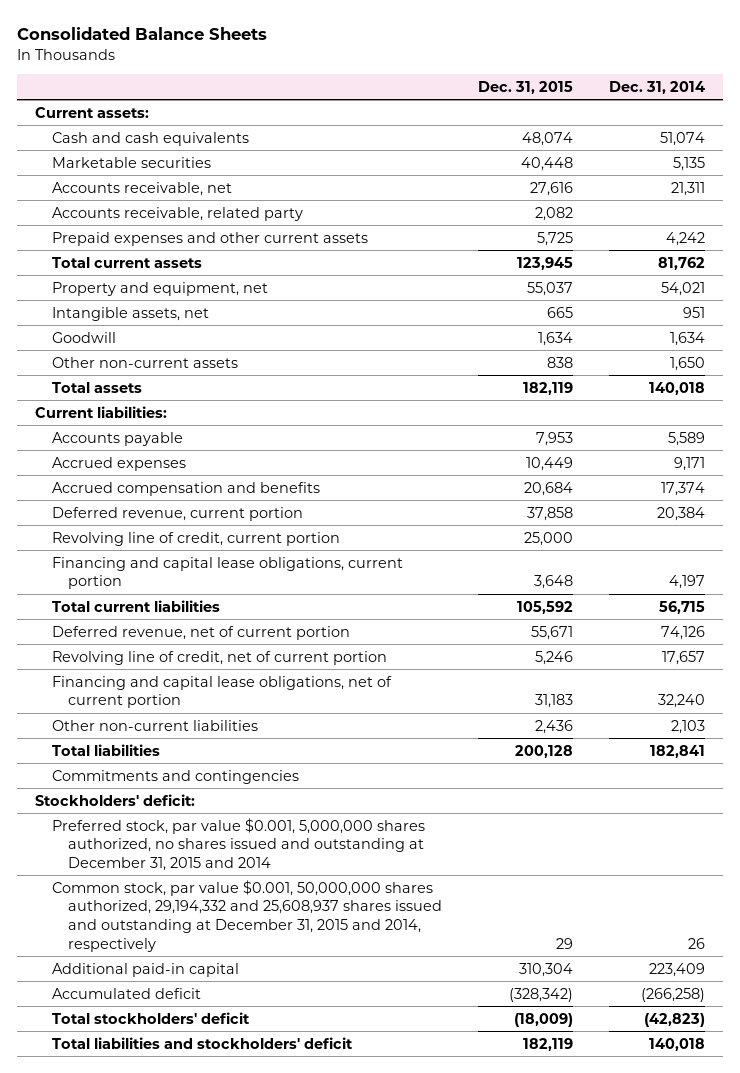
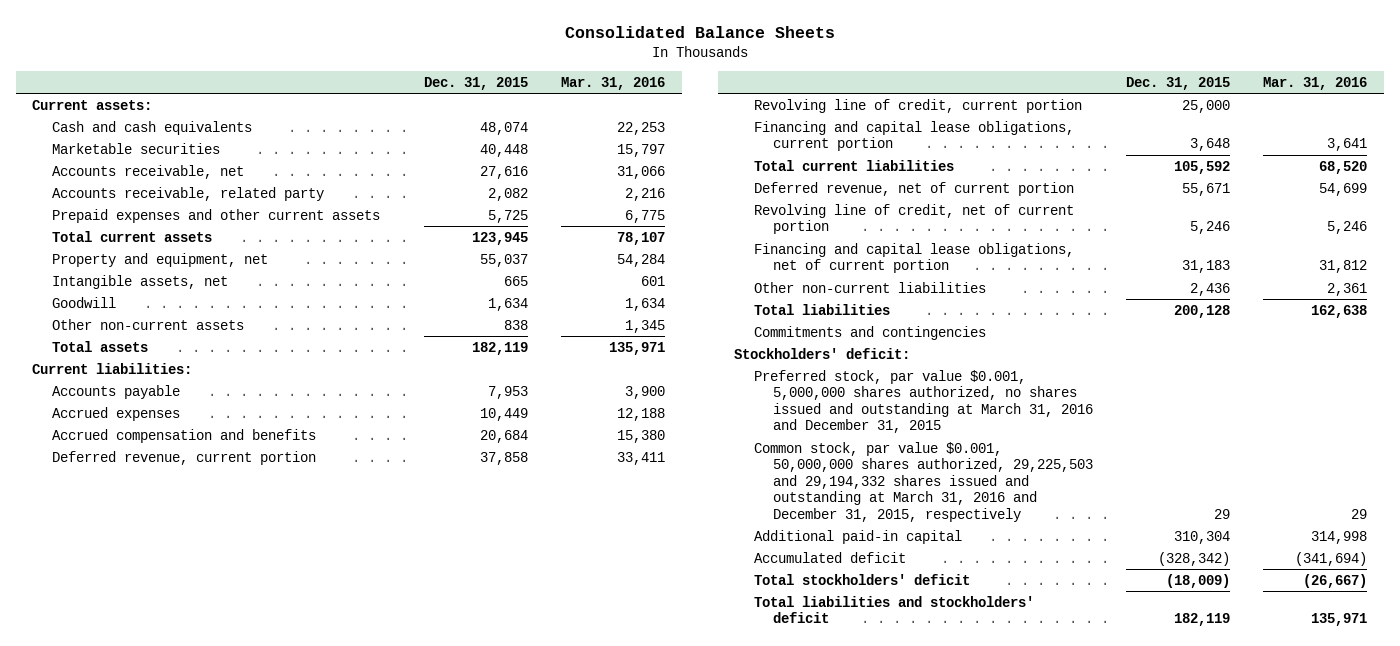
[608,80,705,94] Dec. 31, 2014 -> none
none -> [561,76,666,90] Mar. 31, 2016
[51,817,425,871] Preferred stock, par value $0.001, 5,000,000 shares authorized, no shares issued and outstanding at December 31, 2015 and 2014 -> [753,369,1093,434] Preferred stock, par value $0.001, 5,000,000 shares authorized, no shares issued and outstanding at March 31, 2016 and December 31, 2015
[51,879,443,952] Common stock, par value $0.001, 50,000,000 shares authorized, 29,194,332 and 25,608,937 shares issued and outstanding at December 31, 2015 and 2014, respectively -> [753,441,1093,522] Common stock, par value $0.001, 50,000,000 shares authorized, 29,225,503 and 29,194,332 shares issued and outstanding at March 31, 2016 and December 31, 2015, respectively

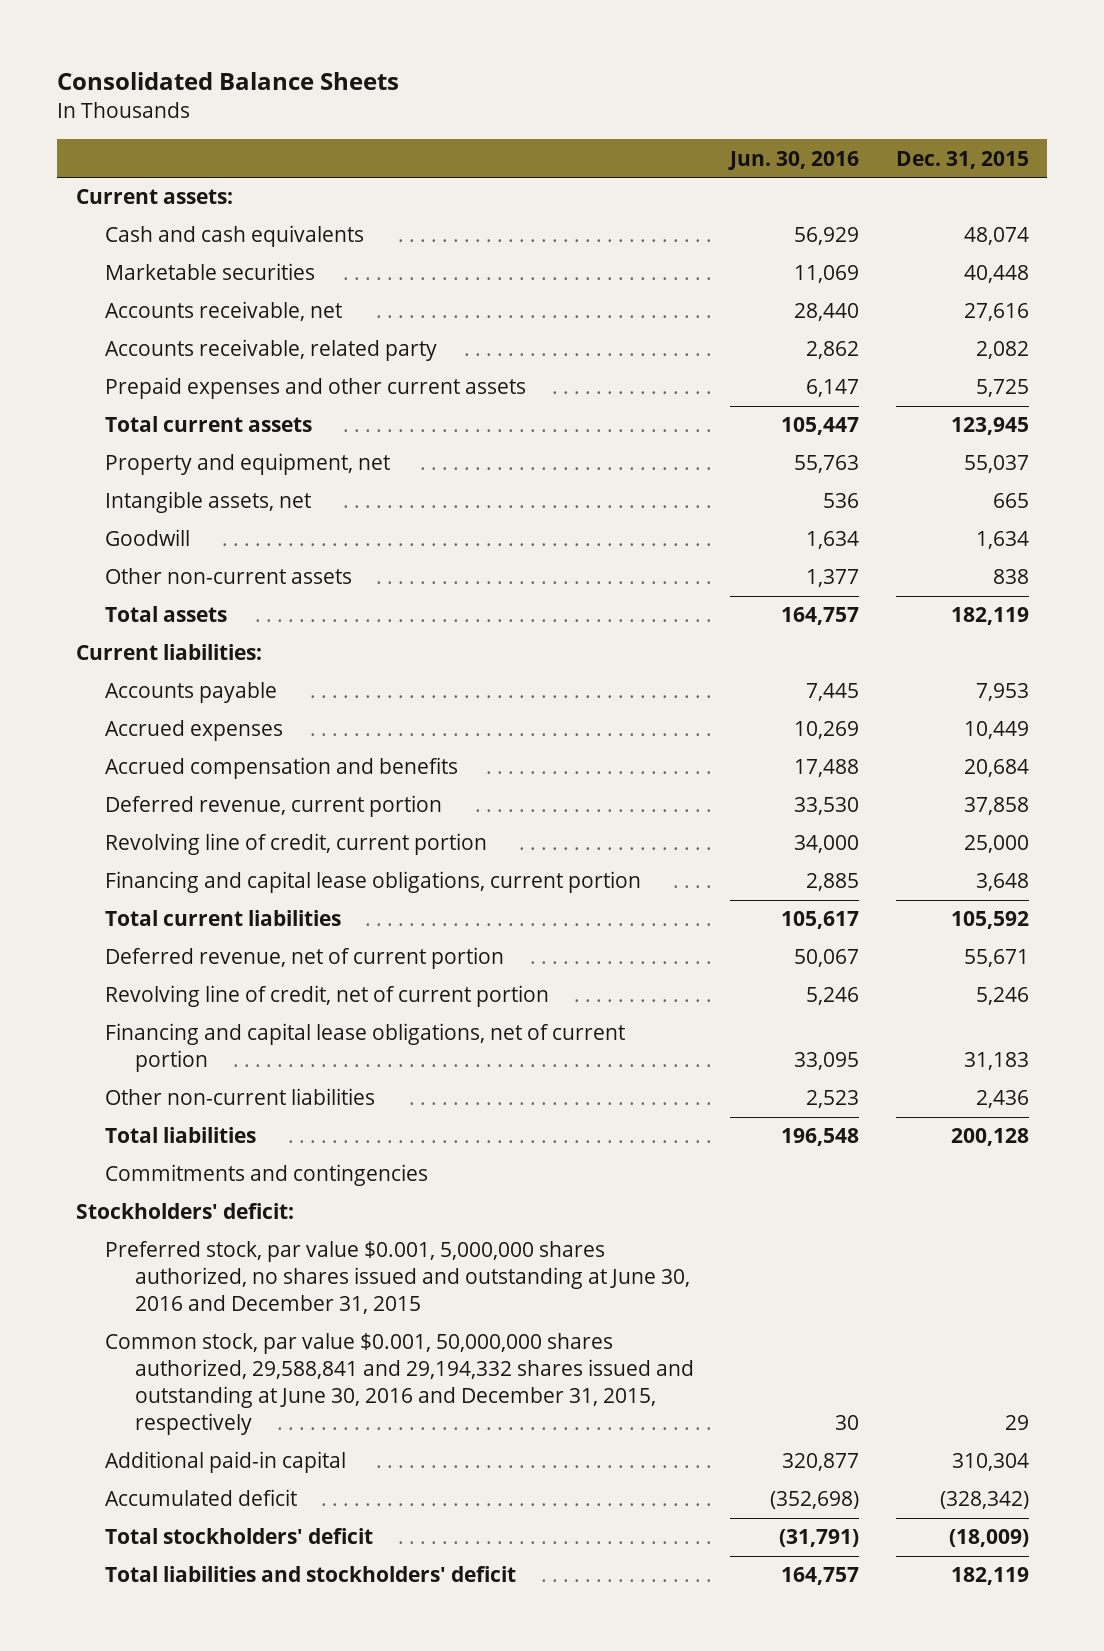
[561,76,666,90] Mar. 31, 2016 -> none
none -> [728,150,860,170] Jun. 30, 2016
[753,369,1093,434] Preferred stock, par value $0.001, 5,000,000 shares authorized, no shares issued and outstanding at March 31, 2016 and December 31, 2015 -> [105,1241,690,1315] Preferred stock, par value $0.001, 5,000,000 shares authorized, no shares issued and outstanding at June 30, 2016 and December 31, 2015
[753,441,1093,522] Common stock, par value $0.001, 50,000,000 shares authorized, 29,225,503 and 29,194,332 shares issued and outstanding at March 31, 2016 and December 31, 2015, respectively -> [105,1333,694,1436] Common stock, par value $0.001, 50,000,000 shares authorized, 29,588,841 and 29,194,332 shares issued and outstanding at June 30, 2016 and December 31, 2015, respectively

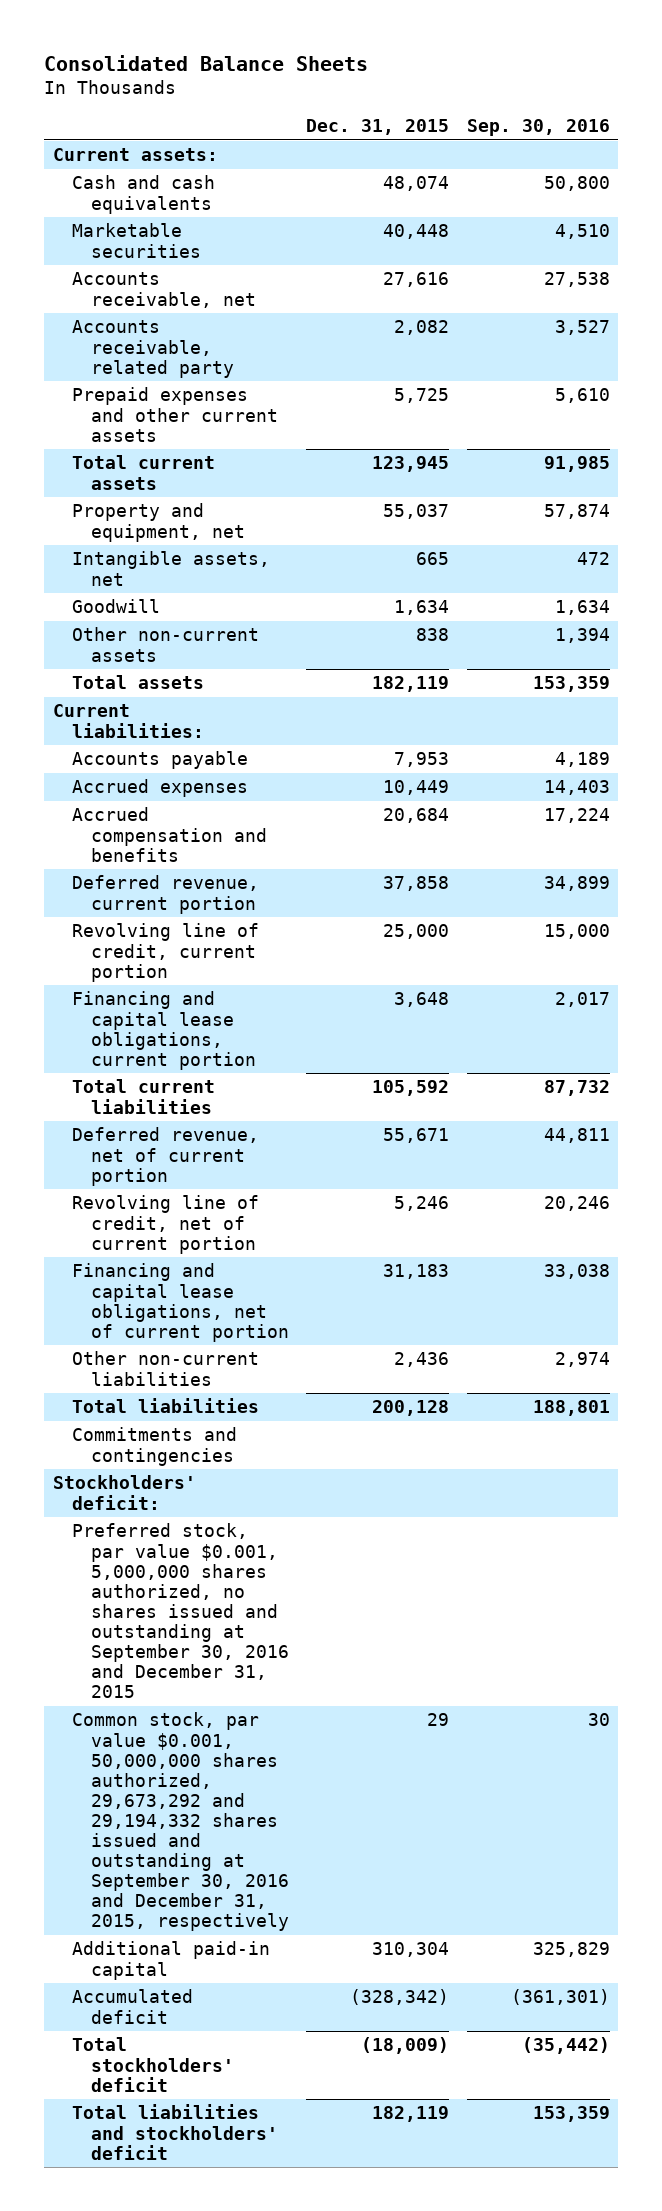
[728,150,860,170] Jun. 30, 2016 -> none
none -> [466,118,610,136] Sep. 30, 2016
[105,1241,690,1315] Preferred stock, par value $0.001, 5,000,000 shares authorized, no shares issued and outstanding at June 30, 2016 and December 31, 2015 -> [71,1523,289,1698] Preferred stock, par value $0.001, 5,000,000 shares authorized, no shares issued and outstanding at September 30, 2016 and December 31, 2015
[105,1333,694,1436] Common stock, par value $0.001, 50,000,000 shares authorized, 29,588,841 and 29,194,332 shares issued and outstanding at June 30, 2016 and December 31, 2015, respectively -> [71,1712,289,1931] Common stock, par value $0.001, 50,000,000 shares authorized, 29,673,292 and 29,194,332 shares issued and outstanding at September 30, 2016 and December 31, 2015, respectively

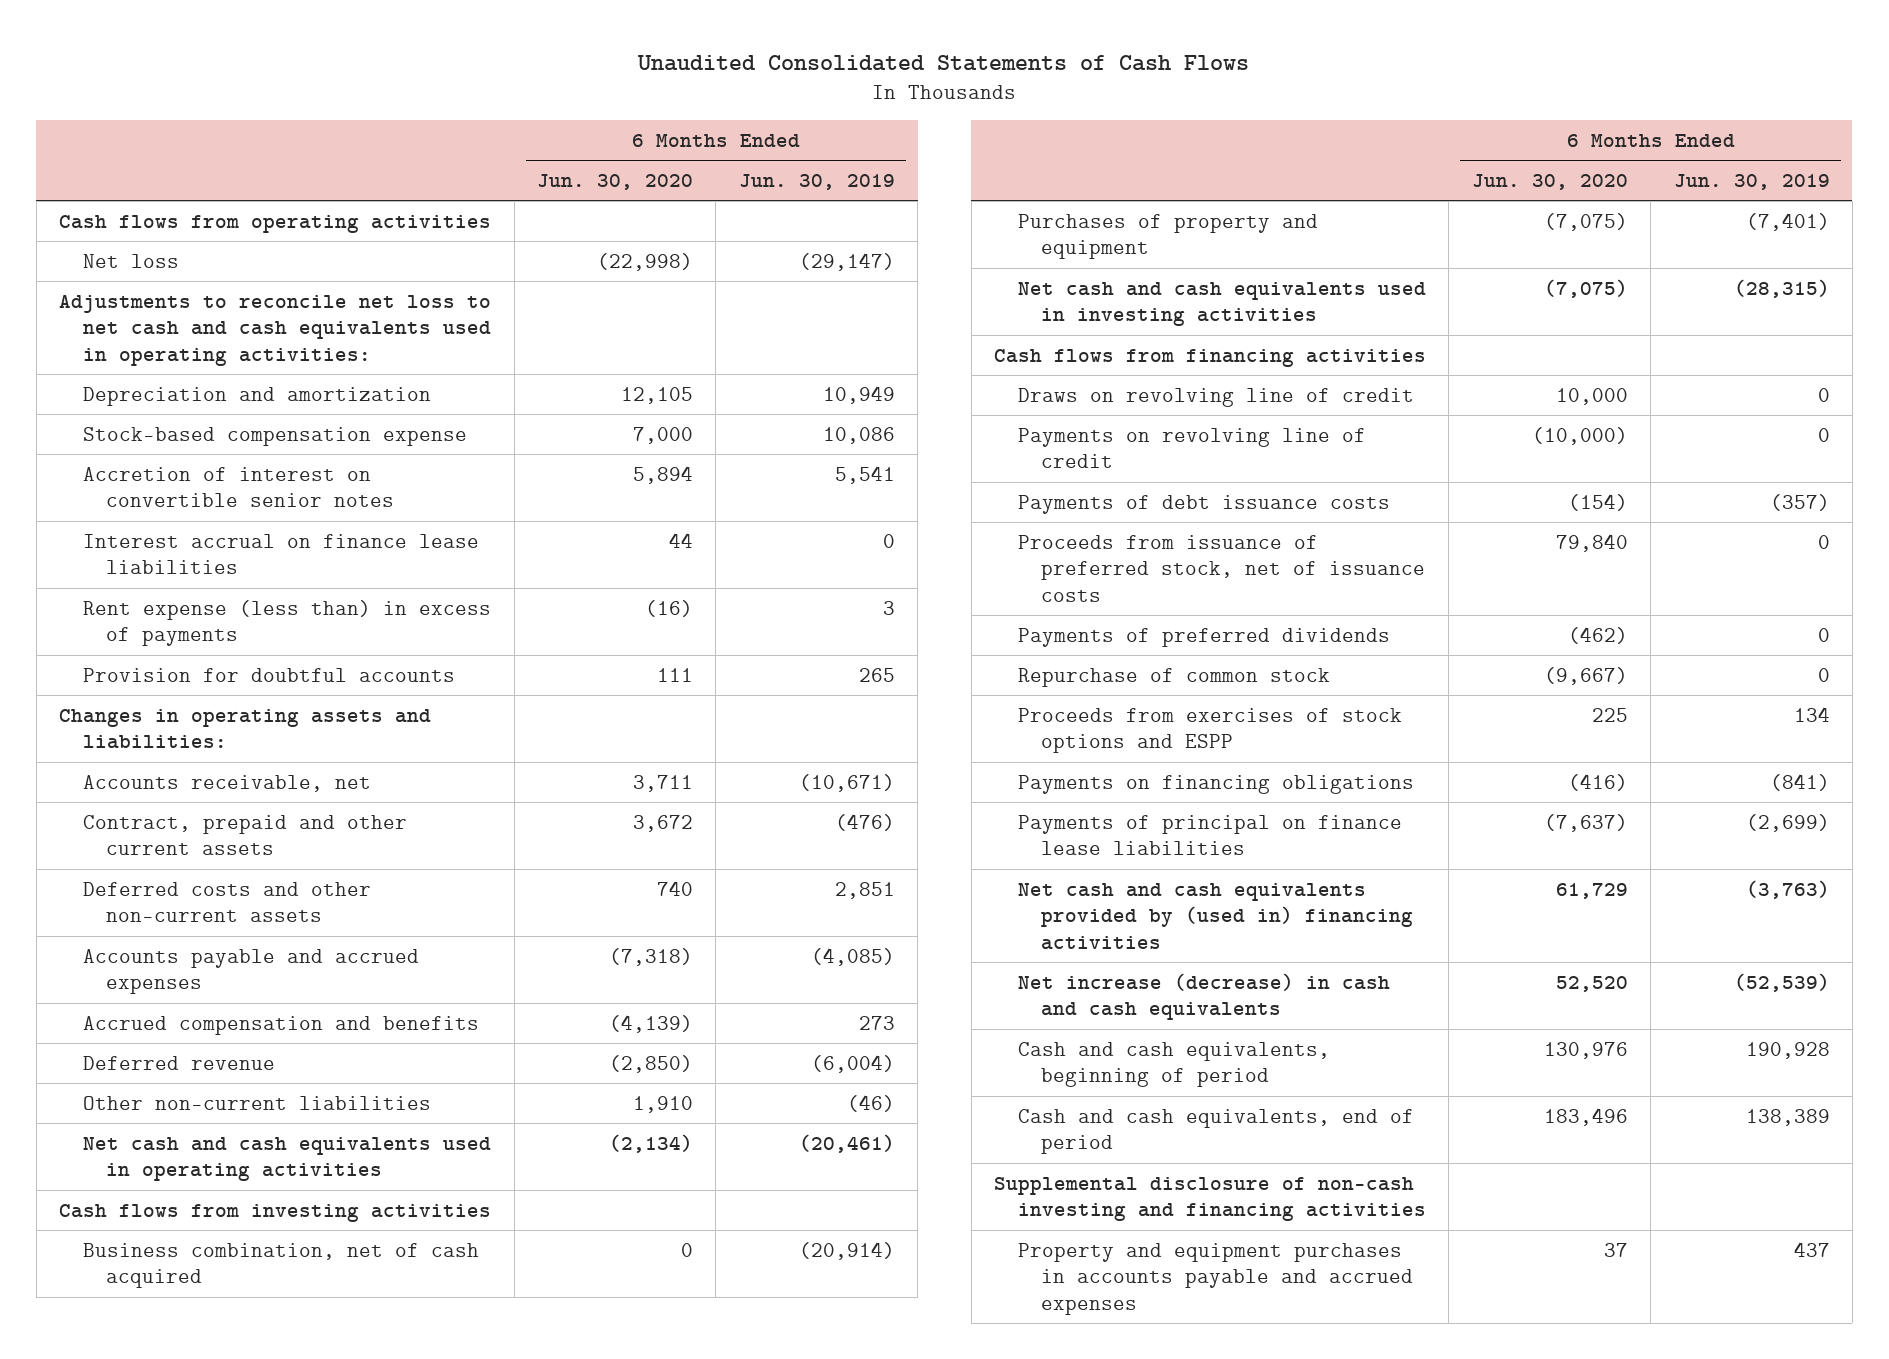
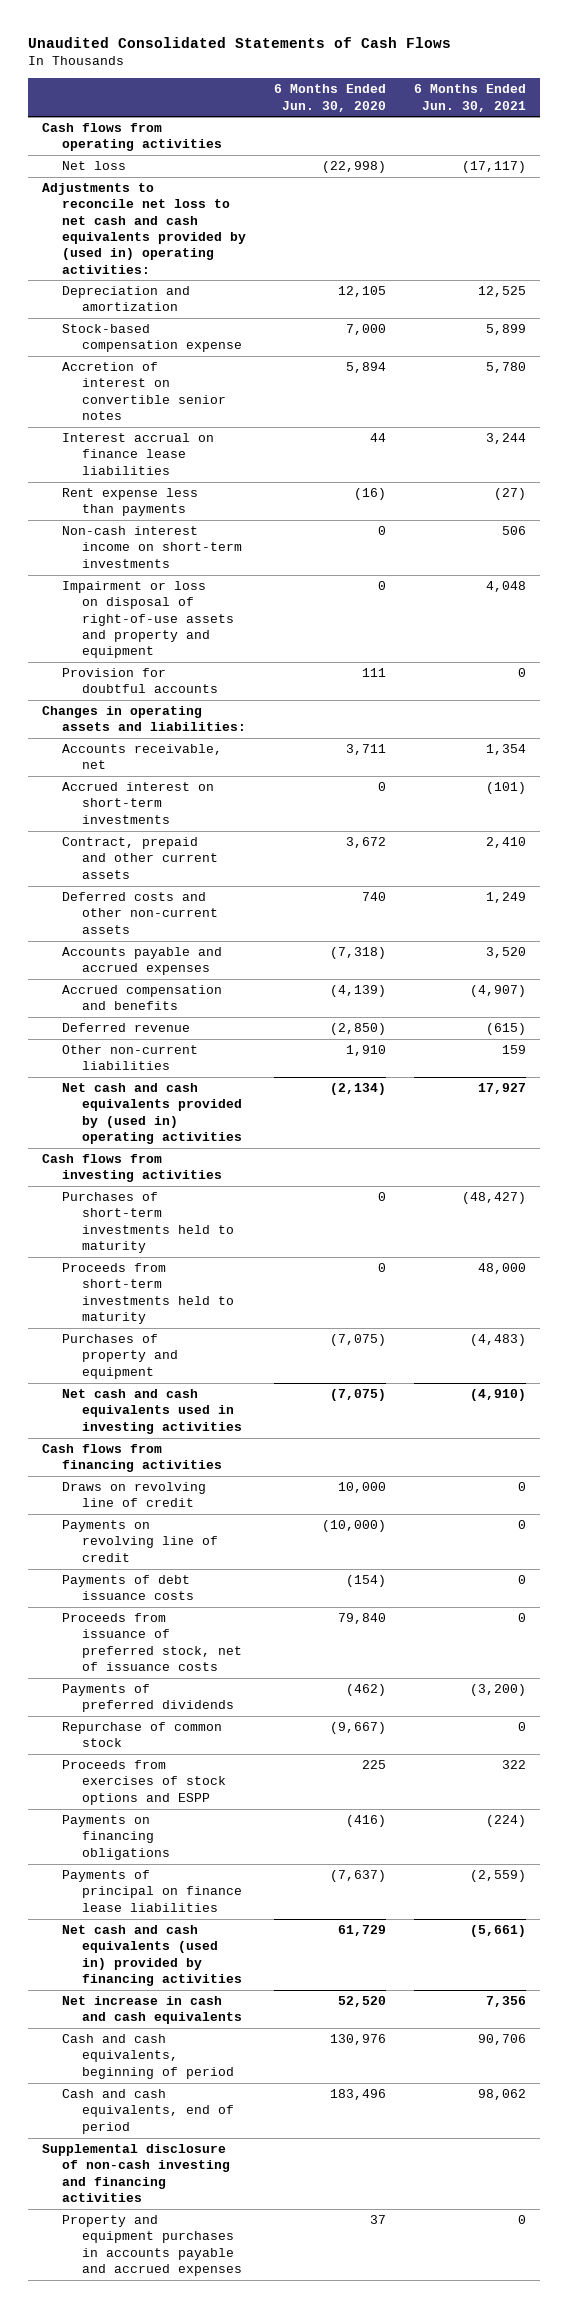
[738,174,895,191] Jun. 30, 2019 -> none
none -> [414,84,527,112] 6 Months Ended Jun. 30, 2021
[59,294,492,366] Adjustments to reconcile net loss to net cash and cash equivalents used in operating activities: -> [42,183,247,274] Adjustments to reconcile net loss to net cash and cash equivalents provided by (used in) operating activities:
[82,599,491,647] Rent expense (less than) in excess of payments -> [62,488,199,517] Rent expense less than payments
none -> [62,526,243,568] Non-cash interest income on short-term investments
none -> [62,581,235,659] Impairment or loss on disposal of right-of-use assets and property and equipment
none -> [62,782,215,824] Accrued interest on short-term investments
[82,1136,491,1182] Net cash and cash equivalents used in operating activities -> [62,1083,243,1145] Net cash and cash equivalents provided by (used in) operating activities
[82,1242,479,1289] Business combination, net of cash acquired -> none
none -> [62,1192,235,1254] Purchases of short-term investments held to maturity
none -> [62,1263,235,1325] Proceeds from short-term investments held to maturity
[1017,882,1414,950] Net cash and cash equivalents provided by (used in) financing activities -> [62,1925,243,1987] Net cash and cash equivalents (used in) provided by financing activities
[1017,972,1390,1021] Net increase (decrease) in cash and cash equivalents -> [62,1996,243,2025] Net increase in cash and cash equivalents

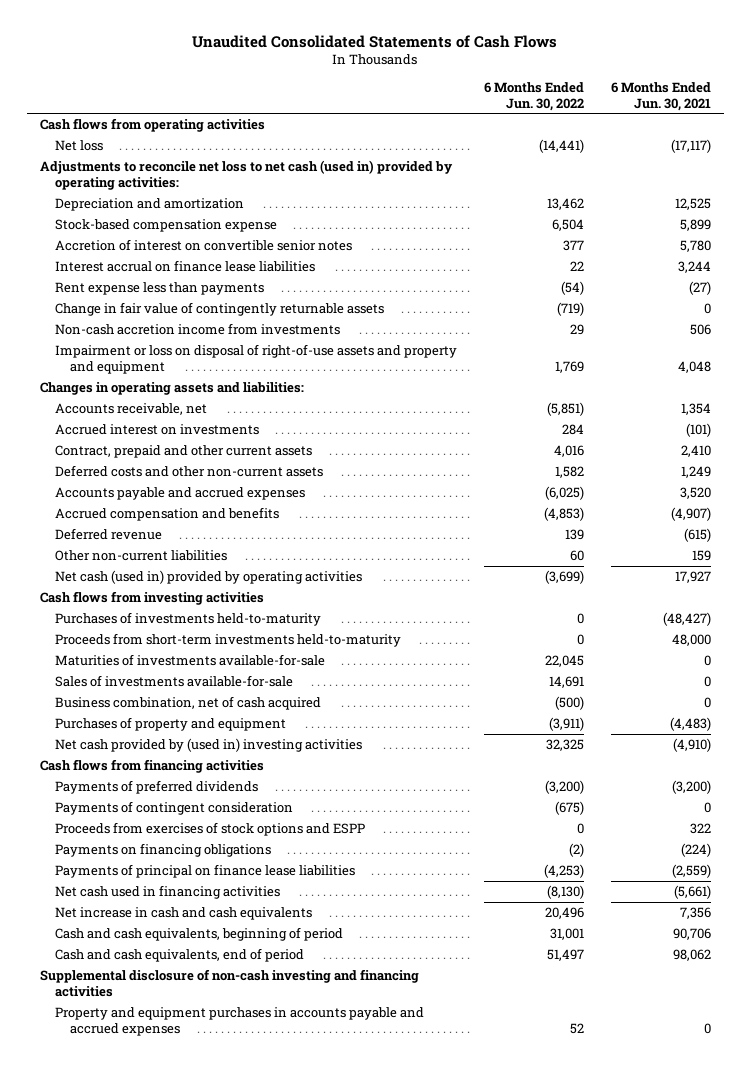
[274,84,387,112] 6 Months Ended Jun. 30, 2020 -> none
none -> [483,81,584,111] 6 Months Ended Jun. 30, 2022
[42,183,247,274] Adjustments to reconcile net loss to net cash and cash equivalents provided by (used in) operating activities: -> [39,159,453,190] Adjustments to reconcile net loss to net cash (used in) provided by operating activities:
[62,526,243,568] Non-cash interest income on short-term investments -> none
none -> [55,301,385,316] Change in fair value of contingently returnable assets
none -> [55,322,341,335] Non-cash accretion income from investments
[62,668,219,694] Provision for doubtful accounts -> none
[62,782,215,824] Accrued interest on short-term investments -> [55,423,260,435] Accrued interest on investments
[62,1083,243,1145] Net cash and cash equivalents provided by (used in) operating activities -> [55,569,363,584] Net cash (used in) provided by operating activities
[62,1192,235,1254] Purchases of short-term investments held to maturity -> [55,611,322,626] Purchases of investments held-to-maturity
[62,1263,235,1325] Proceeds from short-term investments held to maturity -> [55,632,402,647] Proceeds from short-term investments held-to-maturity
none -> [55,653,326,666] Maturities of investments available-for-sale
none -> [55,674,294,687] Sales of investments available-for-sale
none -> [55,695,322,710] Business combination, net of cash acquired
[62,1389,243,1434] Net cash and cash equivalents used in investing activities -> [55,737,363,752] Net cash provided by (used in) investing activities
[62,1482,207,1508] Draws on revolving line of credit -> none
[62,1520,219,1562] Payments on revolving line of credit -> none
[62,1575,195,1601] Payments of debt issuance costs -> none
[62,1613,243,1672] Proceeds from issuance of preferred stock, net of issuance costs -> none
[62,1722,223,1748] Repurchase of common stock -> none
none -> [55,800,294,815] Payments of contingent consideration
[62,1925,243,1987] Net cash and cash equivalents (used in) provided by financing activities -> [55,884,281,899] Net cash used in financing activities

